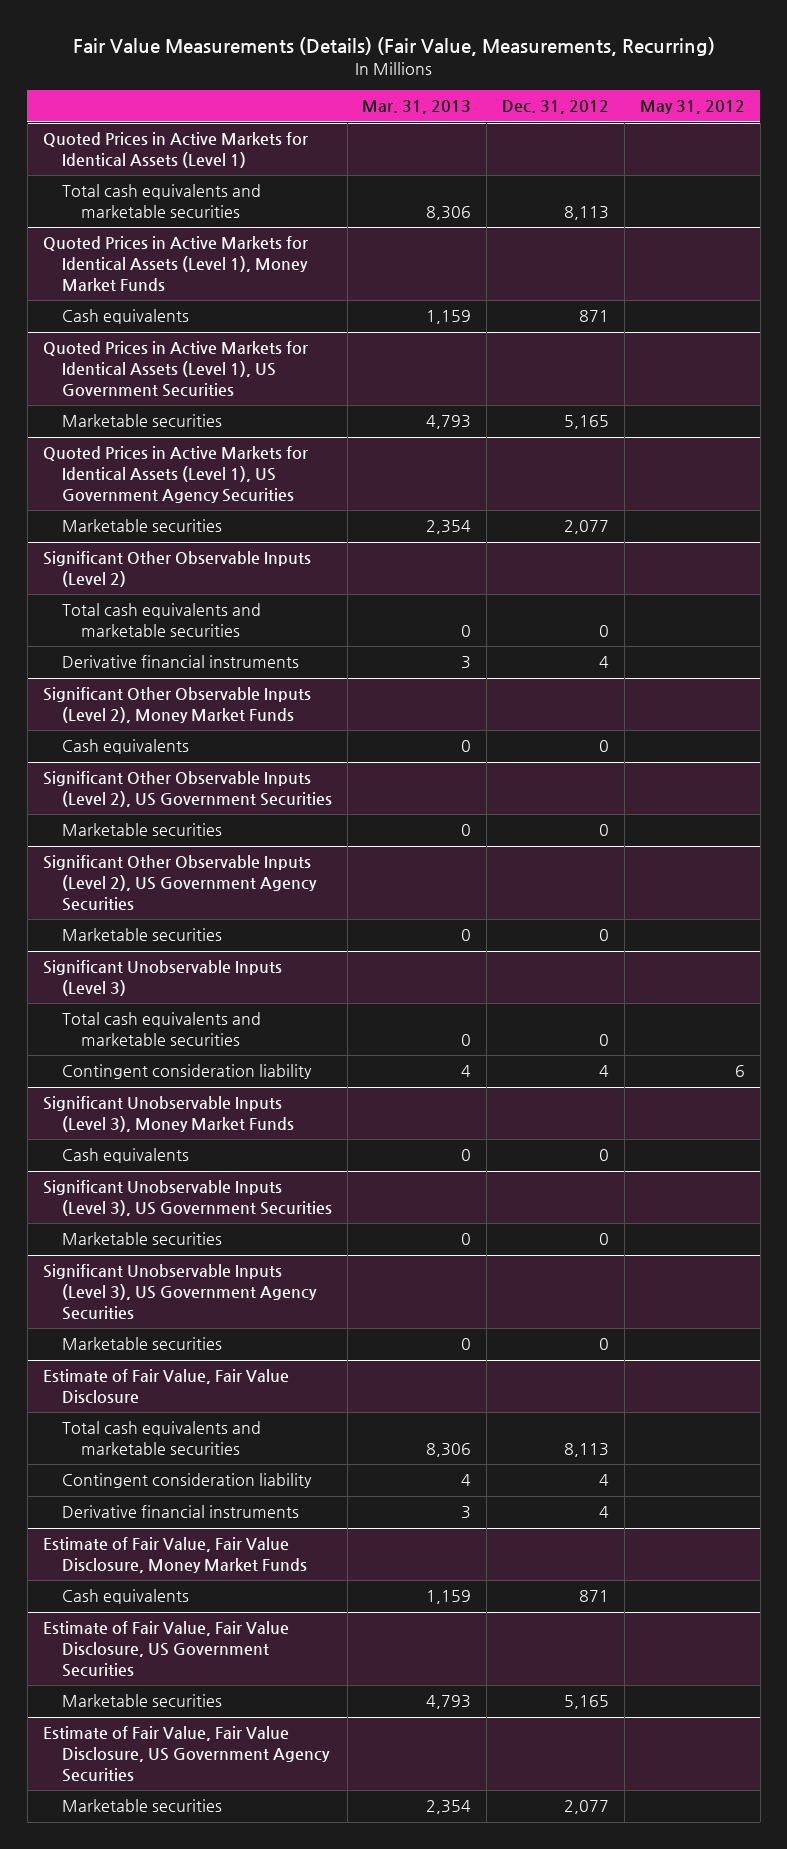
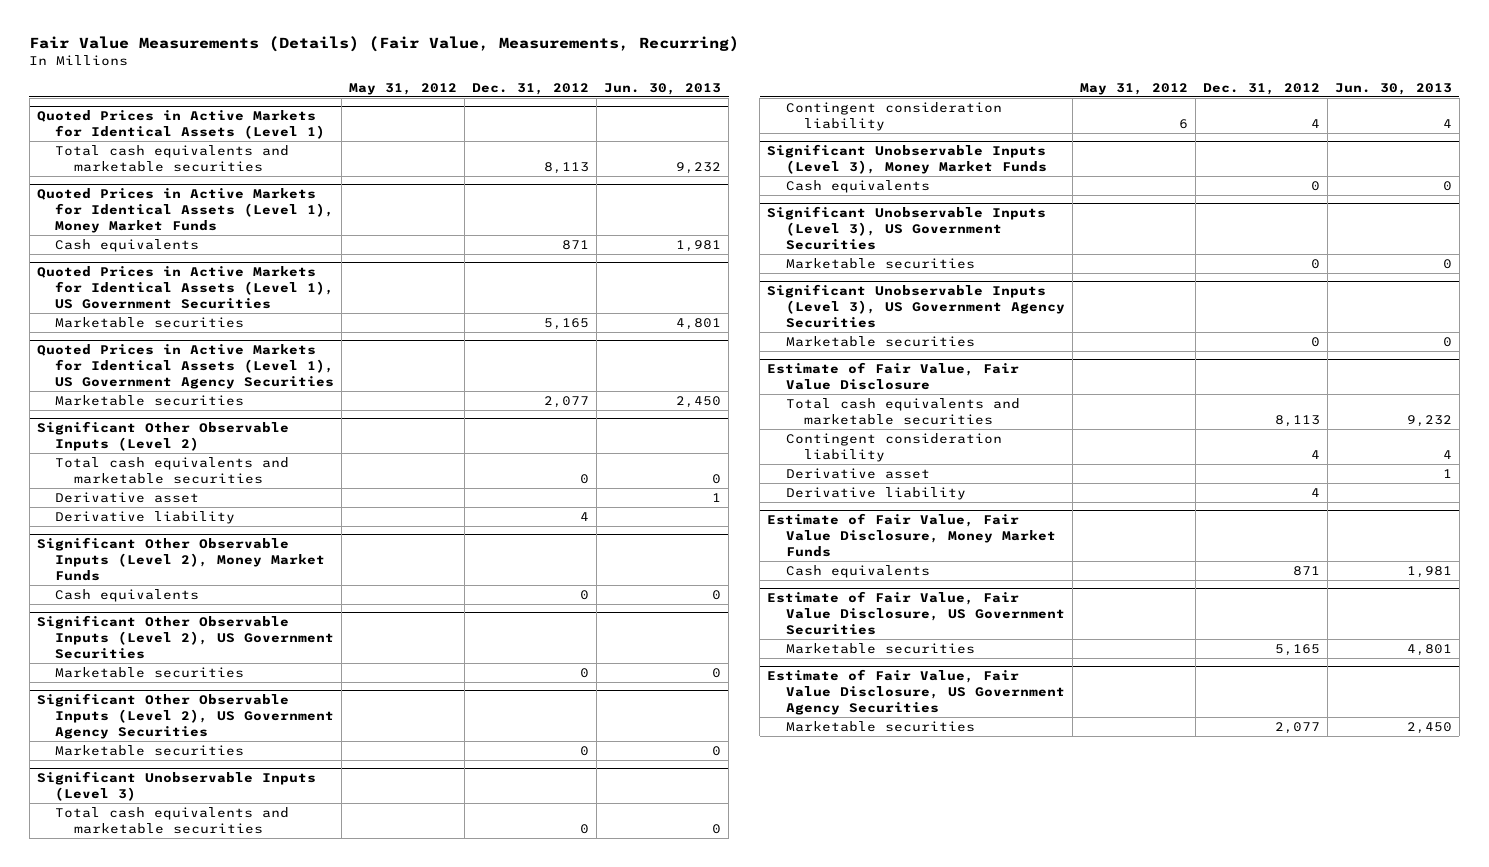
[362,100,472,115] Mar. 31, 2013 -> none
none -> [604,82,722,95] Jun. 30, 2013
none -> [55,491,200,503] Derivative asset
[61,655,299,669] Derivative financial instruments -> [55,510,236,524] Derivative liability
none -> [785,467,930,479] Derivative asset
[61,1505,299,1519] Derivative financial instruments -> [785,486,966,500] Derivative liability

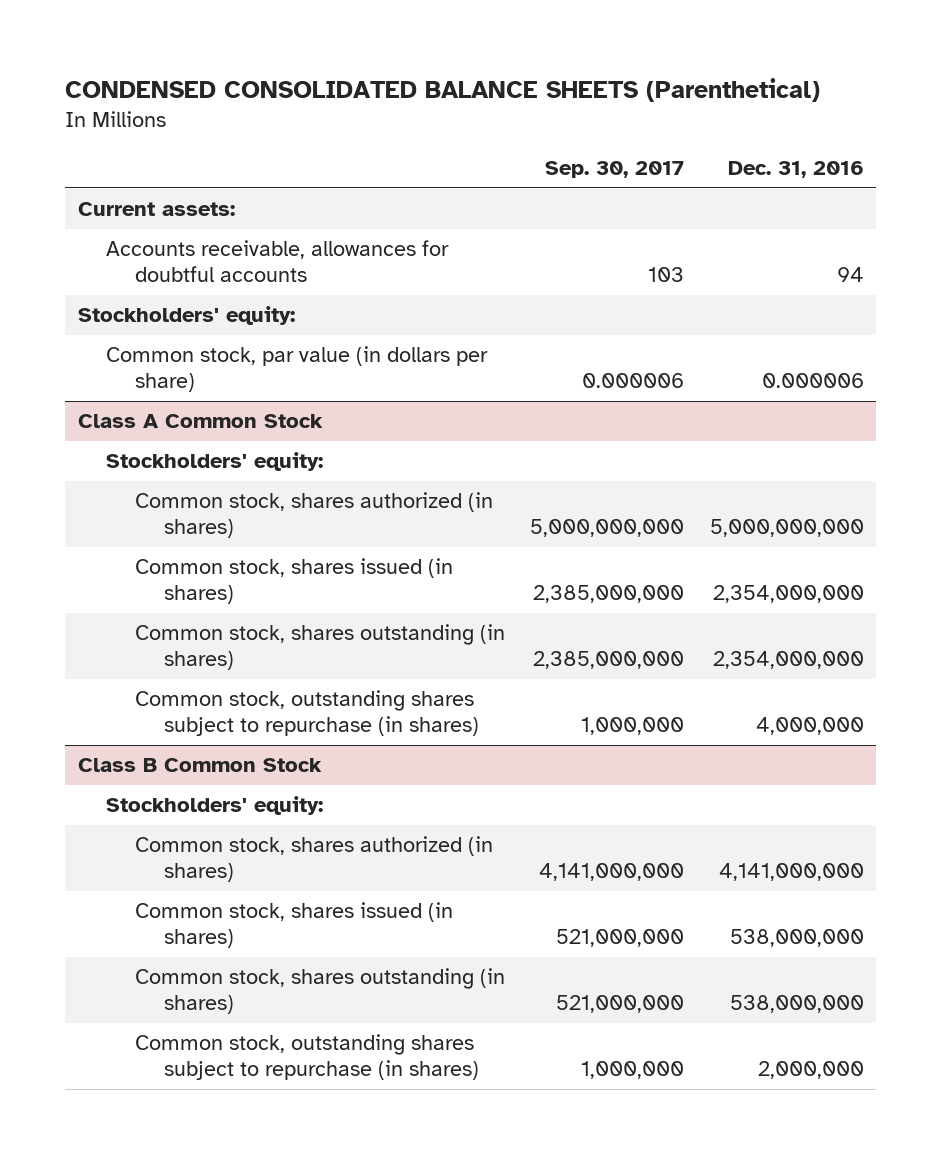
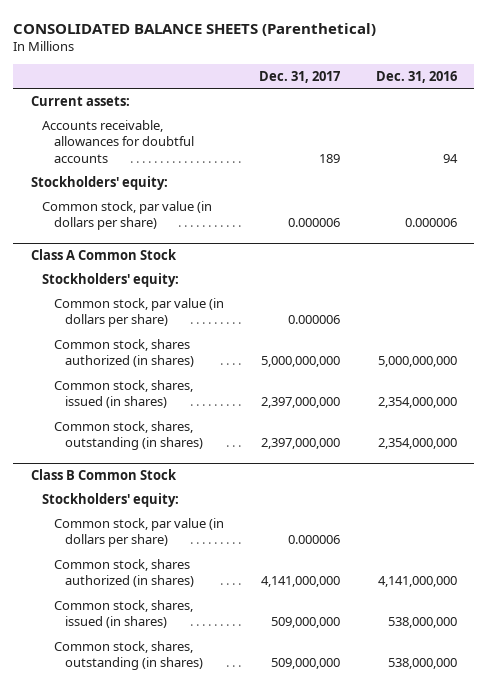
[65,78,821,103] CONDENSED CONSOLIDATED BALANCE SHEETS (Parenthetical) -> [13,22,377,36] CONSOLIDATED BALANCE SHEETS (Parenthetical)
[545,161,685,179] Sep. 30, 2017 -> none
none -> [259,70,341,83] Dec. 31, 2017
none -> [53,297,224,328] Common stock, par value (in dollars per share)
[135,690,479,737] Common stock, outstanding shares subject to repurchase (in shares) -> none
[135,558,454,605] Common stock, shares issued (in shares) -> [53,379,193,409] Common stock, shares, issued (in shares)
[135,624,506,671] Common stock, shares outstanding (in shares) -> [53,420,203,451] Common stock, shares, outstanding (in shares)
none -> [53,517,224,548] Common stock, par value (in dollars per share)
[135,1034,479,1081] Common stock, outstanding shares subject to repurchase (in shares) -> none
[135,902,454,949] Common stock, shares issued (in shares) -> [53,599,193,629] Common stock, shares, issued (in shares)
[135,968,506,1015] Common stock, shares outstanding (in shares) -> [53,640,203,671] Common stock, shares, outstanding (in shares)

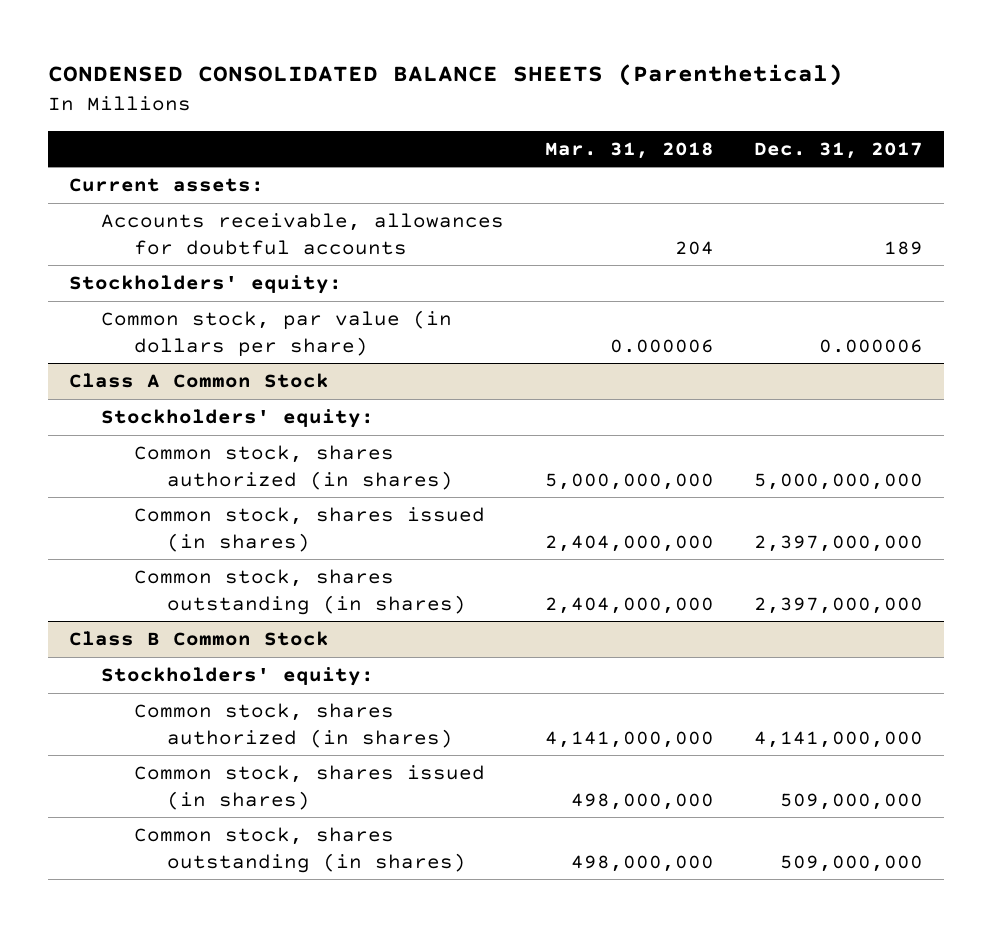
[13,22,377,36] CONSOLIDATED BALANCE SHEETS (Parenthetical) -> [48,64,844,87] CONDENSED CONSOLIDATED BALANCE SHEETS (Parenthetical)
[375,70,457,83] Dec. 31, 2016 -> none
none -> [544,141,714,159] Mar. 31, 2018
[53,297,224,328] Common stock, par value (in dollars per share) -> none
[53,379,193,409] Common stock, shares, issued (in shares) -> [134,507,486,552] Common stock, shares issued (in shares)
[53,420,203,451] Common stock, shares, outstanding (in shares) -> [134,569,467,615] Common stock, shares outstanding (in shares)
[53,517,224,548] Common stock, par value (in dollars per share) -> none
[53,599,193,629] Common stock, shares, issued (in shares) -> [134,765,486,810] Common stock, shares issued (in shares)
[53,640,203,671] Common stock, shares, outstanding (in shares) -> [134,827,467,873] Common stock, shares outstanding (in shares)

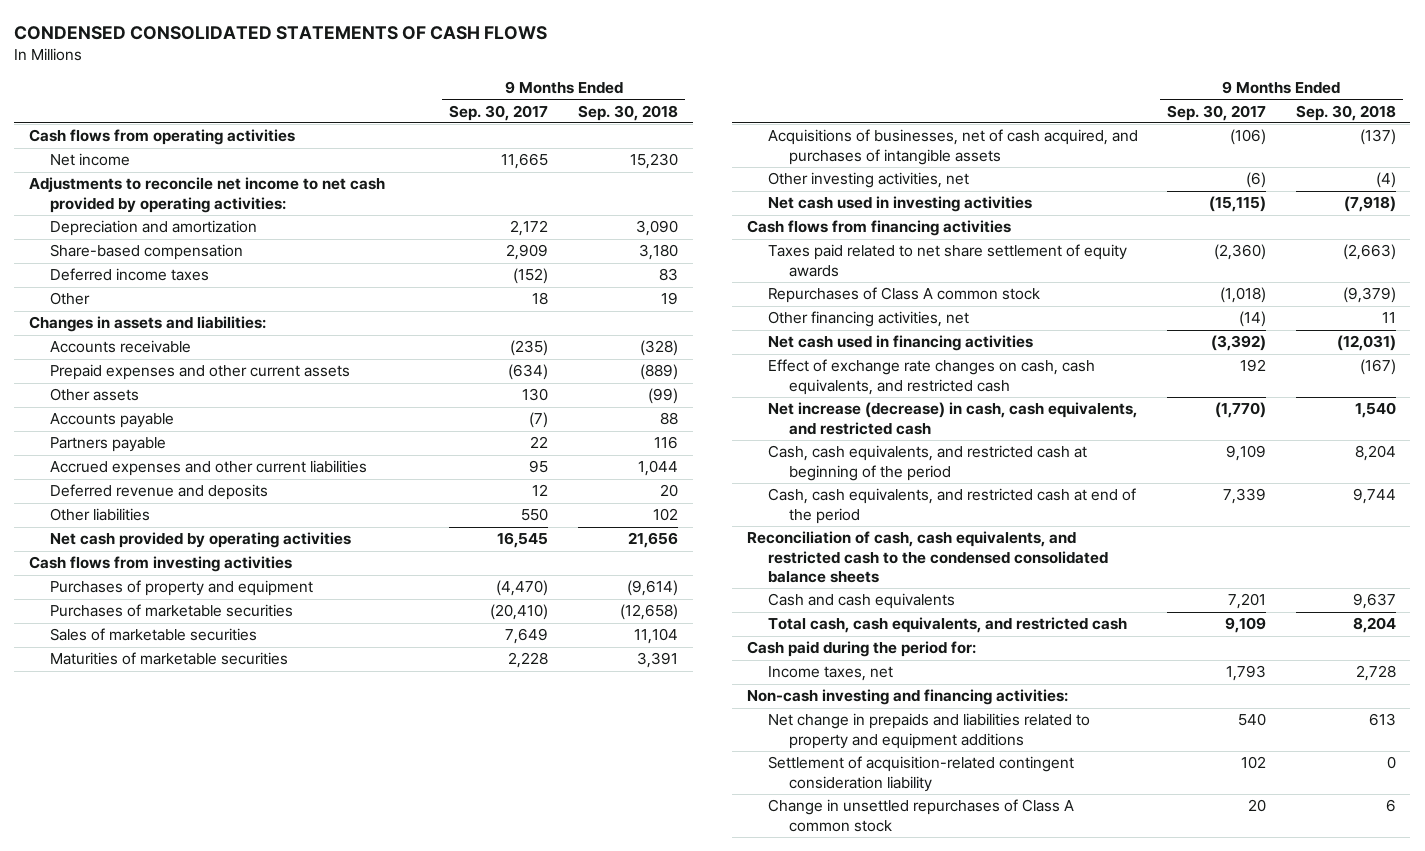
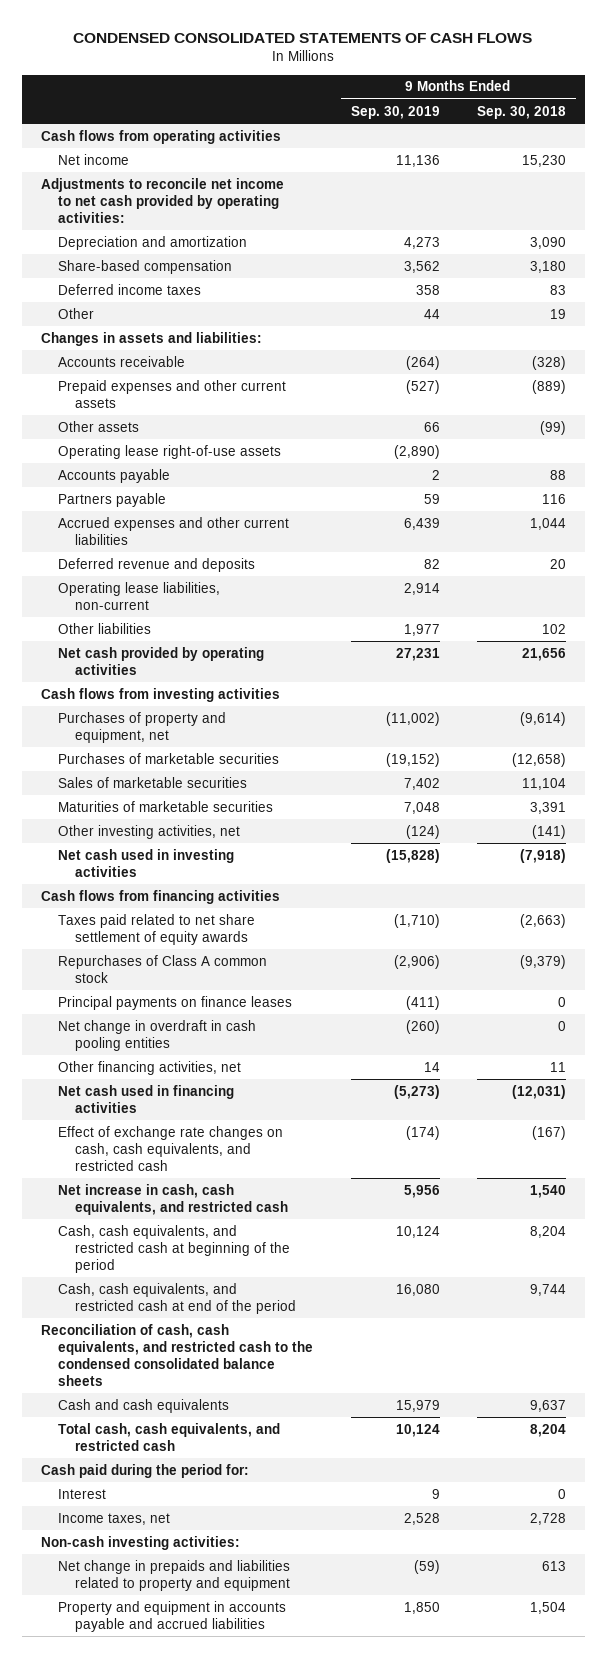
[449,104,549,121] Sep. 30, 2017 -> none
none -> [350,105,440,119] Sep. 30, 2019
none -> [57,444,281,459] Operating lease right-of-use assets
none -> [57,581,220,610] Operating lease liabilities, non-current
[49,580,313,597] Purchases of property and equipment -> [57,711,226,743] Purchases of property and equipment, net
[767,129,1138,165] Acquisitions of businesses, net of cash acquired, and purchases of intangible assets -> none
[1375,172,1396,189] (4) -> [532,824,567,839] (141)
none -> [57,995,292,1010] Principal payments on finance leases
none -> [57,1019,256,1051] Net change in overdraft in cash pooling entities
[767,402,1137,435] Net increase (decrease) in cash, cash equivalents, and restricted cash -> [57,1183,288,1215] Net increase in cash, cash equivalents, and restricted cash
none -> [57,1488,106,1499] Interest
[767,756,1074,792] Settlement of acquisition-related contingent consideration liability -> none
[767,799,1074,832] Change in unsettled repurchases of Class A common stock -> none
[746,689,1068,706] Non-cash investing and financing activities: -> [40,1535,240,1550] Non-cash investing activities:
[767,713,1090,749] Net change in prepaids and liabilities related to property and equipment additions -> [57,1559,290,1591] Net change in prepaids and liabilities related to property and equipment
none -> [57,1600,286,1632] Property and equipment in accounts payable and accrued liabilities

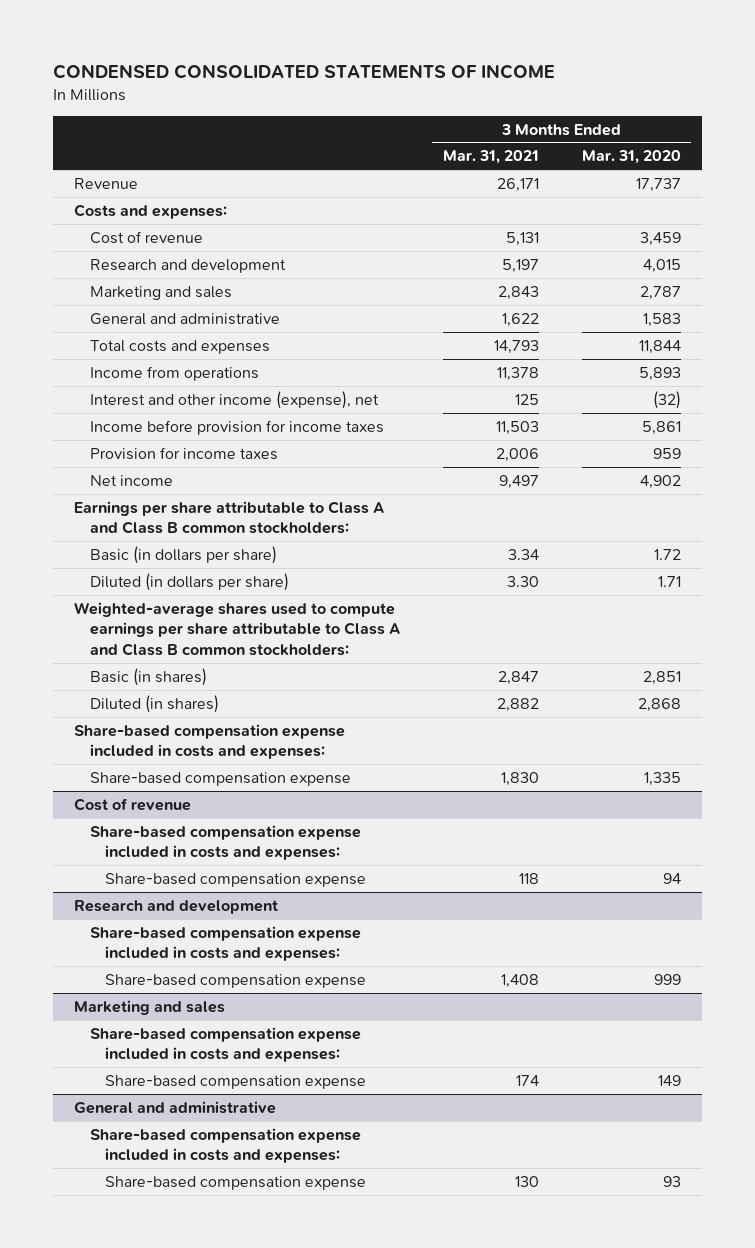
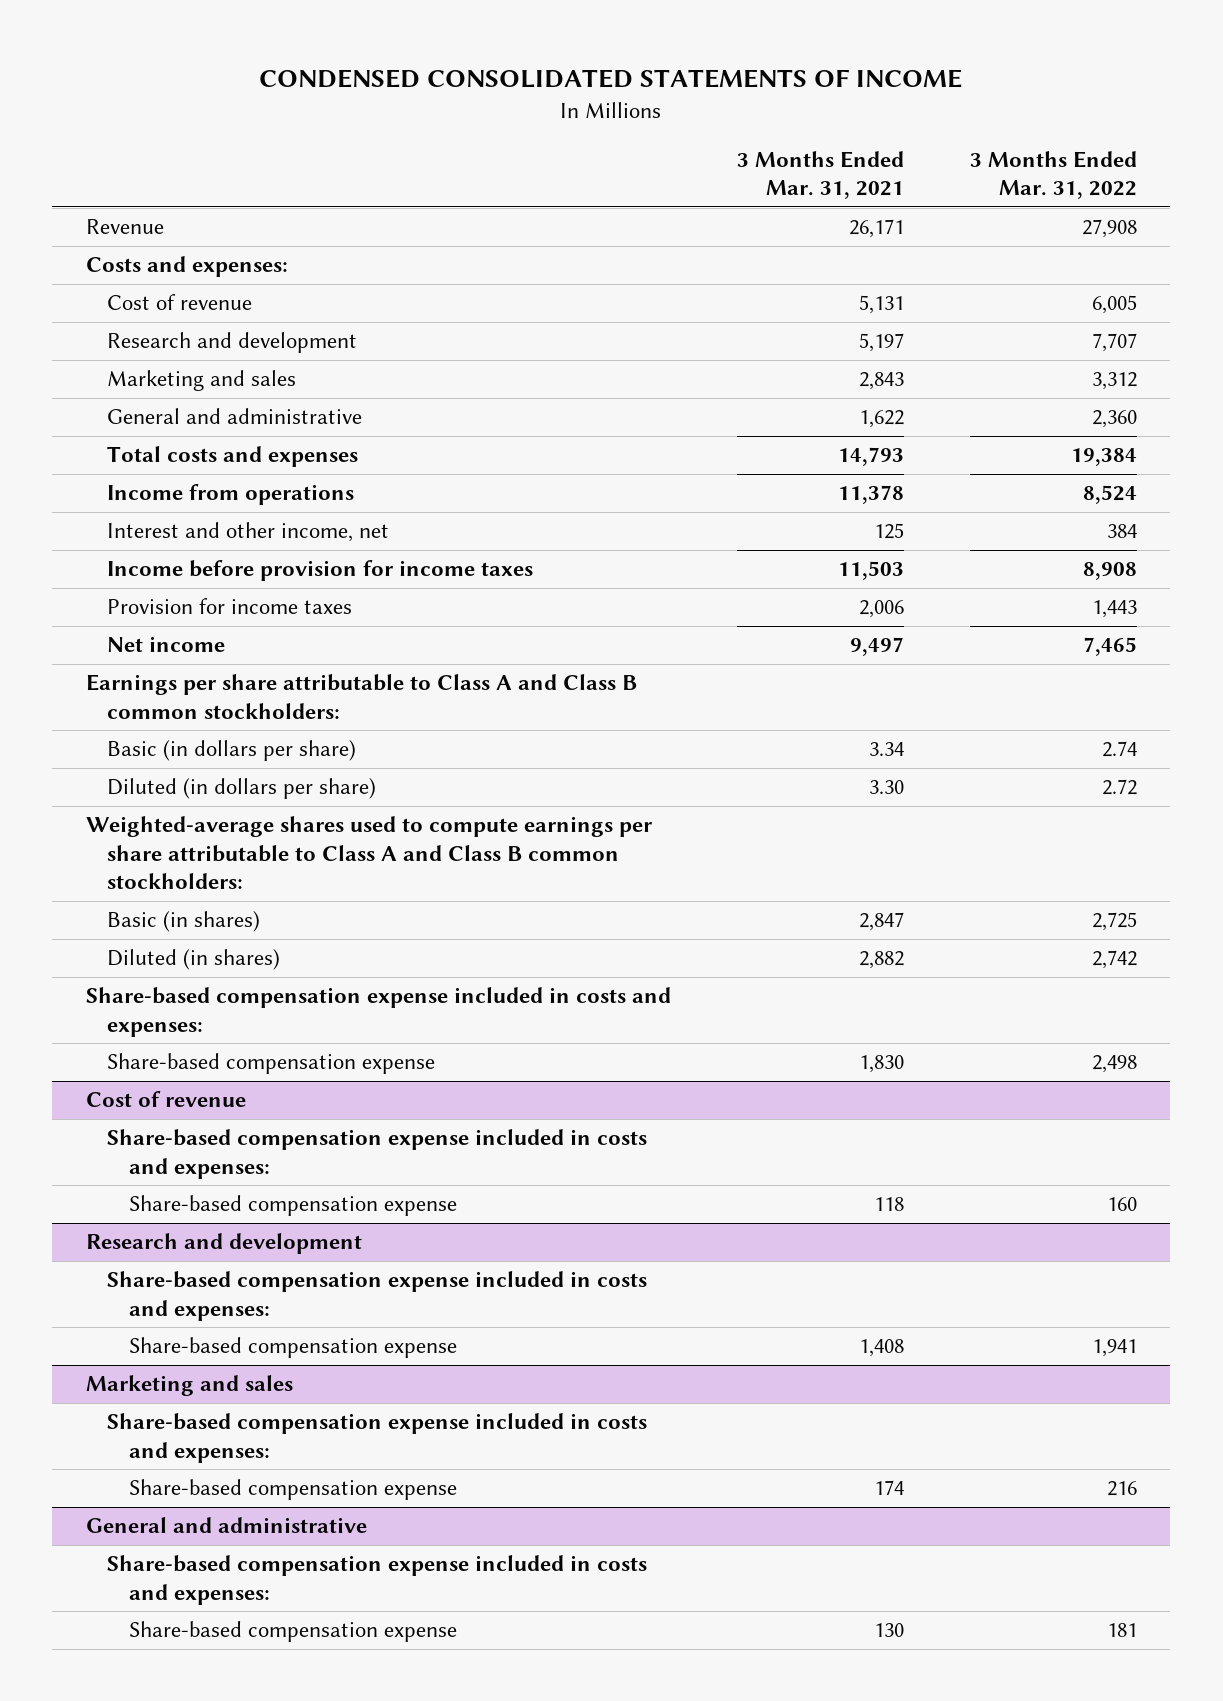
[581,150,681,165] Mar. 31, 2020 -> none
none -> [970,150,1138,199] 3 Months Ended Mar. 31, 2022
[89,390,379,409] Interest and other income (expense), net -> [107,522,390,543] Interest and other income, net

